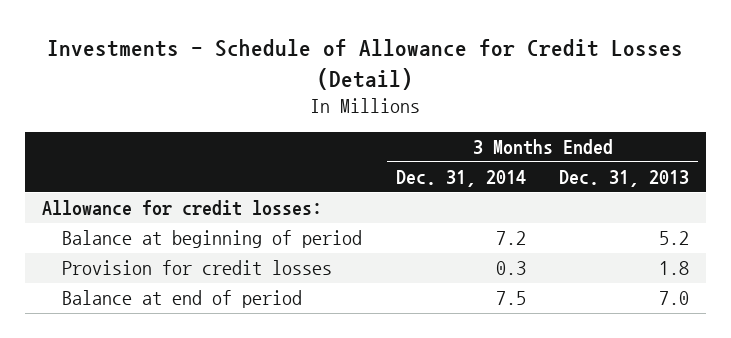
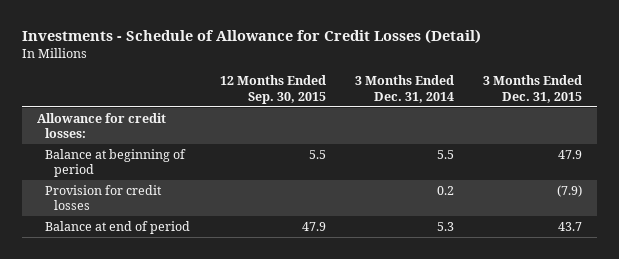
[559,170,690,188] Dec. 31, 2013 -> none
none -> [219,75,326,104] 12 Months Ended Sep. 30, 2015
none -> [483,75,583,103] 3 Months Ended Dec. 31, 2015
[495,231,526,246] 7.2 -> [436,149,454,159] 5.5
[495,261,526,276] 0.3 -> [436,185,454,195] 0.2
[495,291,526,306] 7.5 -> [436,221,454,231] 5.3

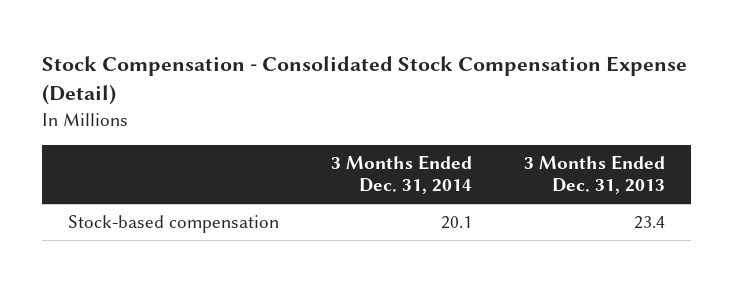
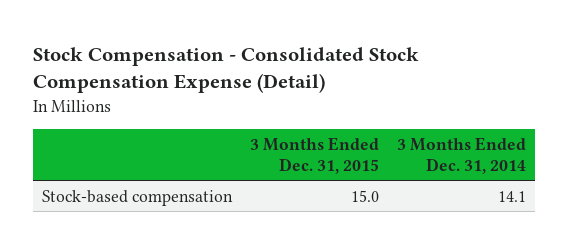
[523,154,665,195] 3 Months Ended Dec. 31, 2013 -> none
none -> [250,137,380,174] 3 Months Ended Dec. 31, 2015
[440,215,472,229] 20.1 -> [498,190,527,202] 14.1

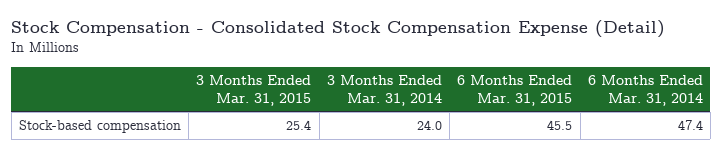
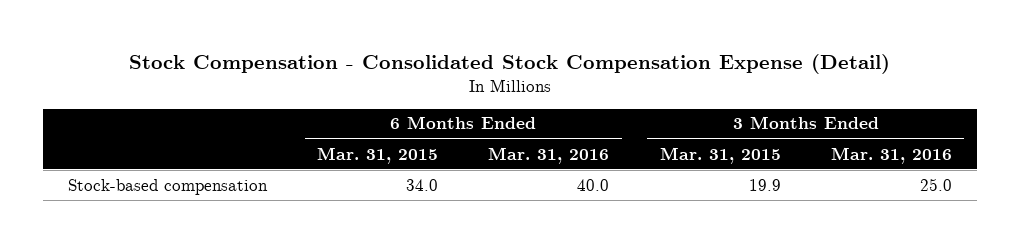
[326,75,442,106] 3 Months Ended Mar. 31, 2014 -> none
[587,75,703,106] 6 Months Ended Mar. 31, 2014 -> none
none -> [488,146,610,164] Mar. 31, 2016
none -> [830,146,952,164] Mar. 31, 2016
[286,120,312,131] 25.4 -> [748,178,781,191] 19.9
[547,120,573,131] 45.5 -> [406,178,439,191] 34.0

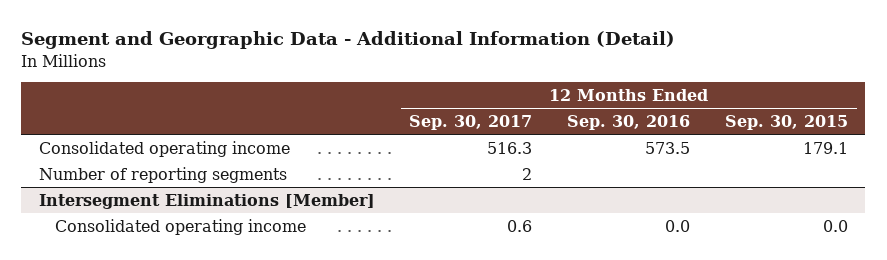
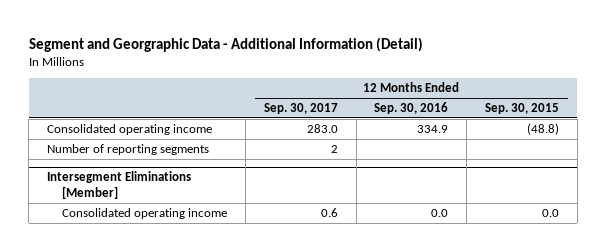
[487,141,533,154] 516.3 -> [306,123,338,133] 283.0
[645,141,691,154] 573.5 -> [417,124,449,133] 334.9
[803,141,849,154] 179.1 -> [526,122,559,135] (48.8)

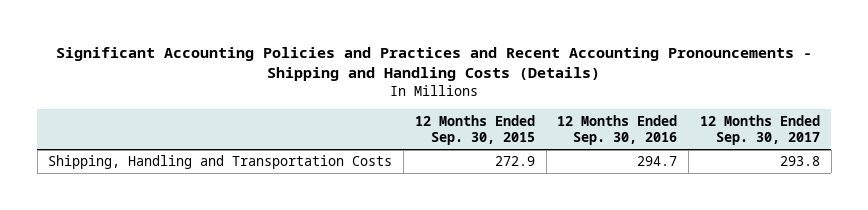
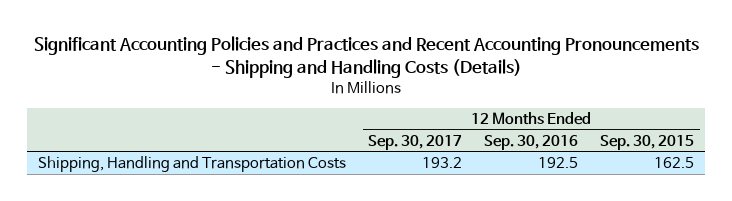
[494,156,535,167] 272.9 -> [654,157,695,169] 162.5
[637,156,678,167] 294.7 -> [538,157,579,169] 192.5
[779,156,820,167] 293.8 -> [422,157,463,169] 193.2

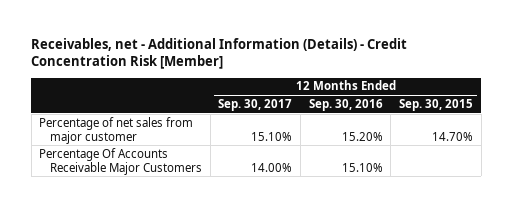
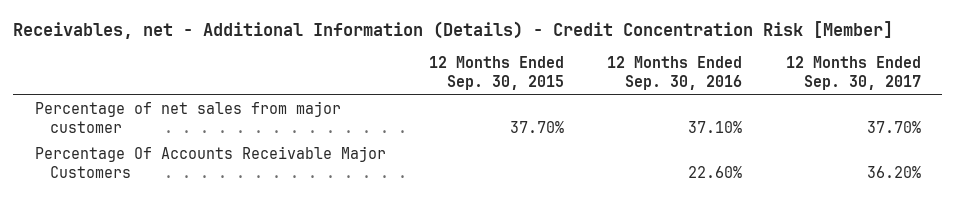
[251,131,293,141] 15.10% -> [866,120,921,133] 37.70%
[341,131,383,141] 15.20% -> [688,120,743,133] 37.10%
[432,131,474,141] 14.70% -> [510,120,565,133] 37.70%
[251,162,293,172] 14.00% -> [866,165,921,178] 36.20%
[341,162,383,172] 15.10% -> [688,165,743,178] 22.60%

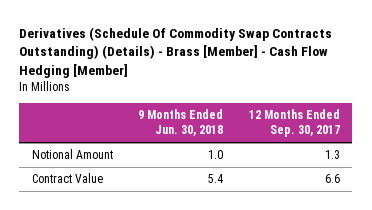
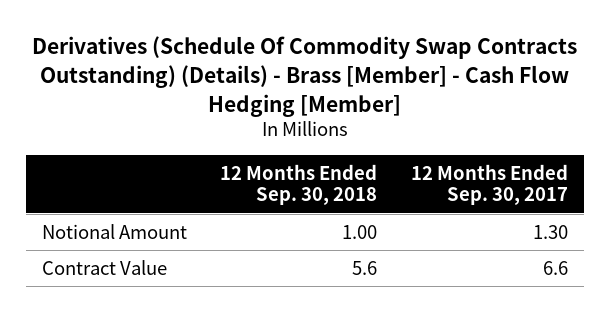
[138,109,224,137] 9 Months Ended Jun. 30, 2018 -> none
none -> [220,163,378,206] 12 Months Ended Sep. 30, 2018
[324,150,340,160] 1.3 -> [532,224,568,239] 1.30

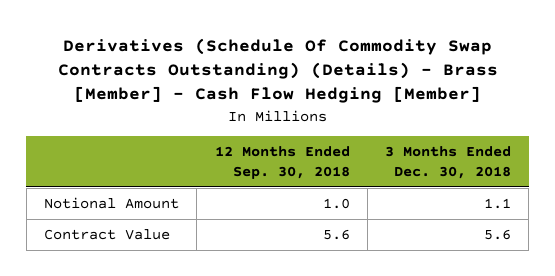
[410,163,568,206] 12 Months Ended Sep. 30, 2017 -> none
none -> [384,146,511,179] 3 Months Ended Dec. 30, 2018
[342,224,378,239] 1.00 -> [322,198,350,210] 1.0

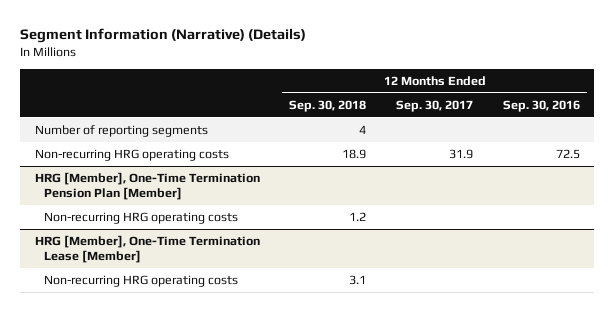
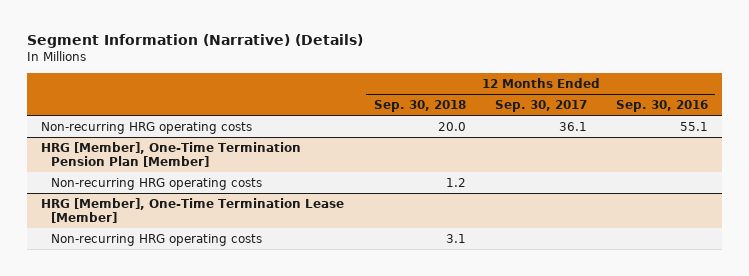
[34,125,208,138] Number of reporting segments -> none
[342,149,367,160] 18.9 -> [437,121,466,131] 20.0
[449,149,474,160] 31.9 -> [558,121,587,131] 36.1
[555,149,580,160] 72.5 -> [679,121,708,131] 55.1

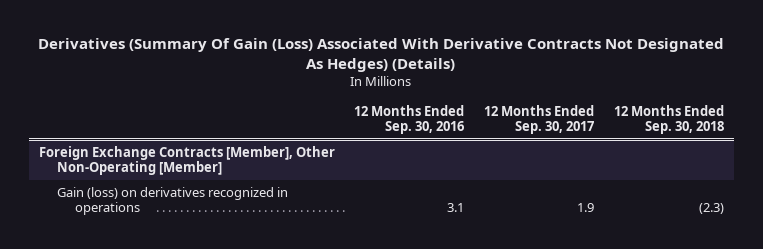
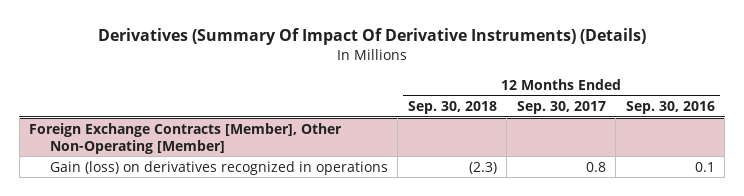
[38,37,725,72] Derivatives (Summary Of Gain (Loss) Associated With Derivative Contracts Not Designated As Hedges) (Details) -> [97,27,646,45] Derivatives (Summary Of Impact Of Derivative Instruments) (Details)
[447,203,465,213] 3.1 -> [694,161,715,172] 0.1
[577,203,595,213] 1.9 -> [585,161,606,172] 0.8

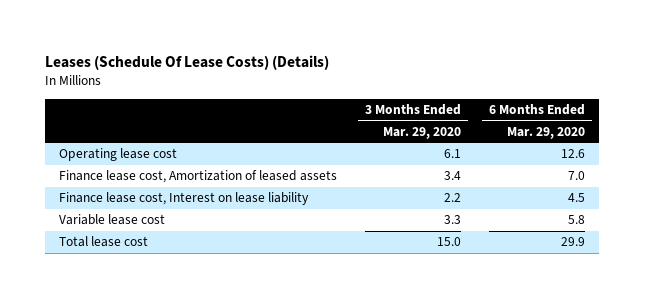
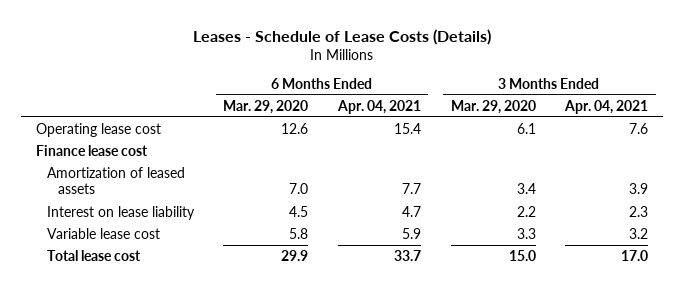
[45,54,330,70] Leases (Schedule Of Lease Costs) (Details) -> [192,28,491,45] Leases - Schedule of Lease Costs (Details)
none -> [336,99,421,114] Apr. 04, 2021
none -> [564,99,649,114] Apr. 04, 2021
none -> [35,144,148,156] Finance lease cost
[59,170,338,184] Finance lease cost, Amortization of leased assets -> [46,166,185,195] Amortization of leased assets
[59,192,310,206] Finance lease cost, Interest on lease liability -> [46,205,195,220] Interest on lease liability

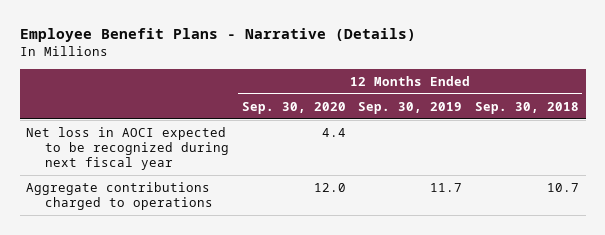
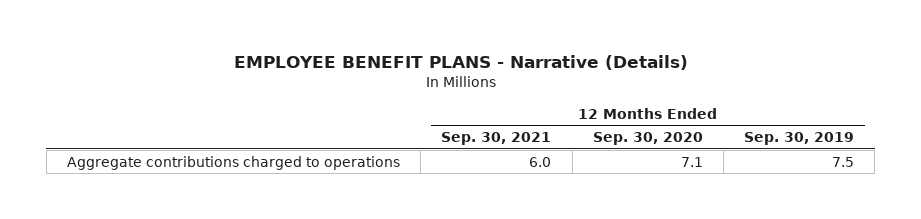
[19,28,416,43] Employee Benefit Plans - Narrative (Details) -> [233,55,688,71] EMPLOYEE BENEFIT PLANS - Narrative (Details)
[475,101,580,114] Sep. 30, 2018 -> none
none -> [441,132,552,146] Sep. 30, 2021
[26,127,229,171] Net loss in AOCI expected to be recognized during next fiscal year -> none
[313,183,346,193] 12.0 -> [680,156,703,167] 7.1
[430,183,463,193] 11.7 -> [832,156,855,167] 7.5

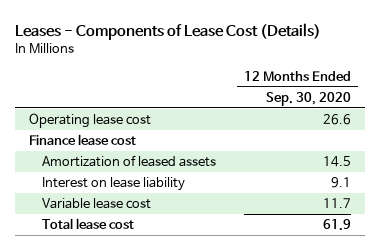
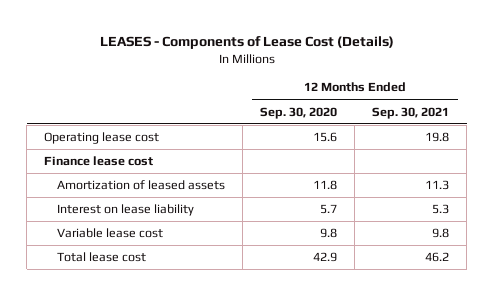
[15,22,322,40] Leases - Components of Lease Cost (Details) -> [99,36,394,50] LEASES - Components of Lease Cost (Details)
none -> [372,106,450,119] Sep. 30, 2021
[323,114,352,126] 26.6 -> [313,132,338,143] 15.6
[323,156,352,168] 14.5 -> [313,180,338,191] 11.8
[331,177,352,189] 9.1 -> [320,204,338,215] 5.7
[323,198,352,209] 11.7 -> [320,228,338,239] 9.8
[323,219,352,232] 61.9 -> [313,252,338,263] 42.9

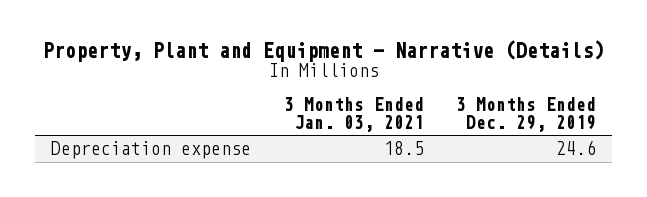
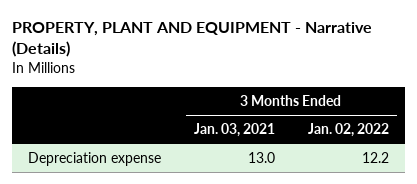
[42,39,604,62] Property, Plant and Equipment - Narrative (Details) -> [11,22,372,58] PROPERTY, PLANT AND EQUIPMENT - Narrative (Details)
[456,97,597,132] 3 Months Ended Dec. 29, 2019 -> none
none -> [307,123,389,138] Jan. 02, 2022
[383,141,424,156] 18.5 -> [247,152,275,164] 13.0

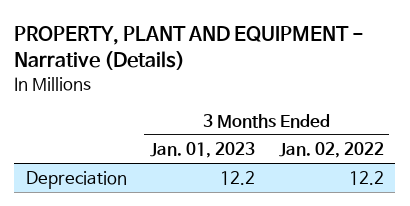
[193,123,275,138] Jan. 03, 2021 -> none
none -> [150,142,256,159] Jan. 01, 2023
[28,152,162,167] Depreciation expense -> [25,171,127,190] Depreciation

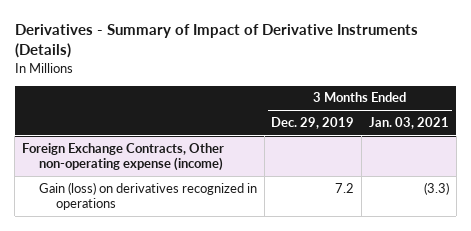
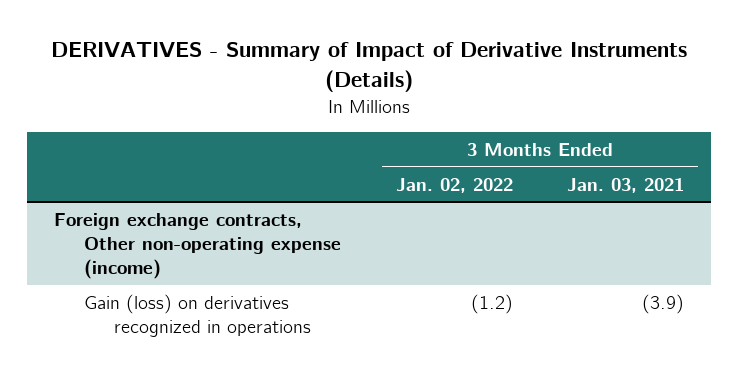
[14,24,418,59] Derivatives - Summary of Impact of Derivative Instruments (Details) -> [51,41,688,92] DERIVATIVES - Summary of Impact of Derivative Instruments (Details)
[271,117,355,130] Dec. 29, 2019 -> none
none -> [395,177,513,193] Jan. 02, 2022
[22,142,225,172] Foreign Exchange Contracts, Other non-operating expense (income) -> [54,213,342,280] Foreign exchange contracts, Other non-operating expense (income)
[423,181,449,195] (3.3) -> [642,294,685,315] (3.9)

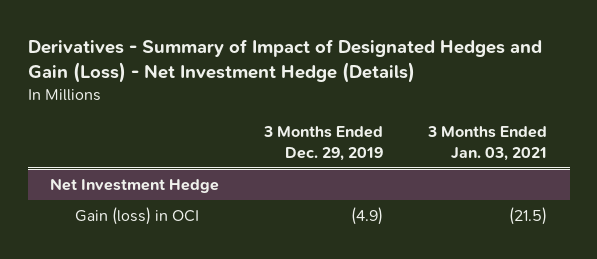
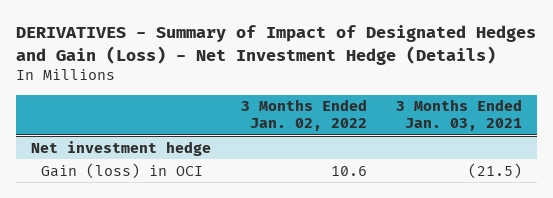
[27,38,542,84] Derivatives - Summary of Impact of Designated Hedges and Gain (Loss) - Net Investment Hedge (Details) -> [15,25,536,65] DERIVATIVES - Summary of Impact of Designated Hedges and Gain (Loss) - Net Investment Hedge (Details)
[263,126,384,161] 3 Months Ended Dec. 29, 2019 -> none
none -> [240,99,367,132] 3 Months Ended Jan. 02, 2022
[50,177,220,193] Net Investment Hedge -> [30,140,211,156] Net investment hedge

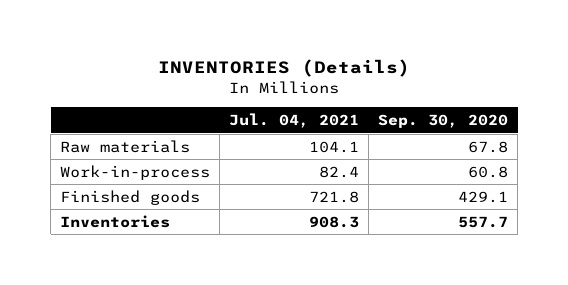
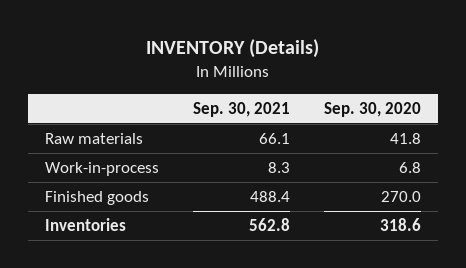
[158,59,411,78] INVENTORIES (Details) -> [146,39,320,59] INVENTORY (Details)
[229,113,360,129] Jul. 04, 2021 -> none
none -> [193,101,291,117] Sep. 30, 2021
[468,140,509,153] 67.8 -> [389,132,421,144] 41.8
[468,165,509,178] 60.8 -> [398,161,421,173] 6.8
[458,190,509,203] 429.1 -> [380,190,421,202] 270.0
[458,215,509,228] 557.7 -> [379,217,421,231] 318.6

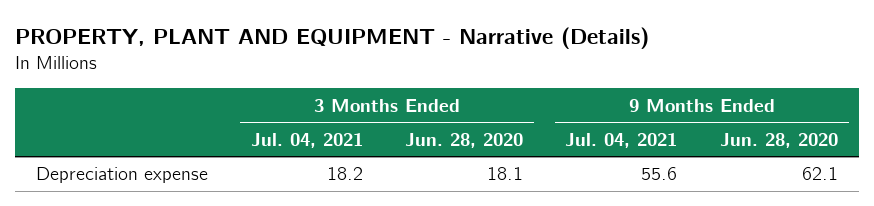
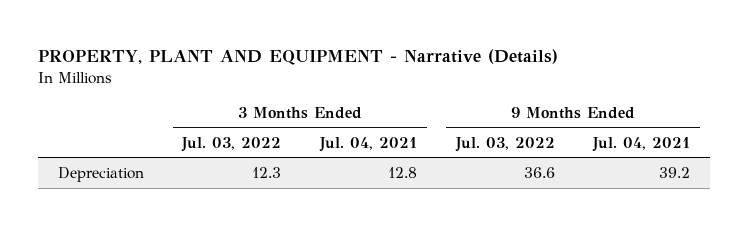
[405,132,524,148] Jun. 28, 2020 -> none
[719,132,838,148] Jun. 28, 2020 -> none
none -> [181,136,282,152] Jul. 03, 2022
none -> [454,136,555,152] Jul. 03, 2022
[36,167,209,184] Depreciation expense -> [57,167,144,183] Depreciation
[326,167,363,181] 18.2 -> [388,167,418,179] 12.8
[641,167,678,181] 55.6 -> [659,167,691,179] 39.2

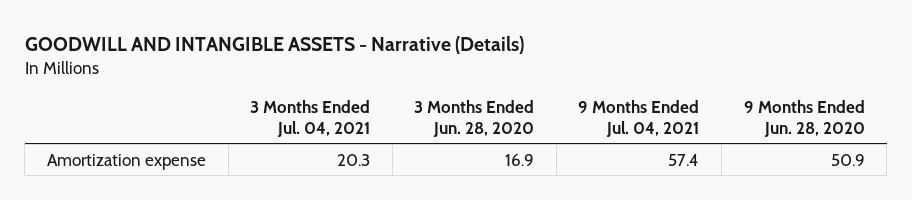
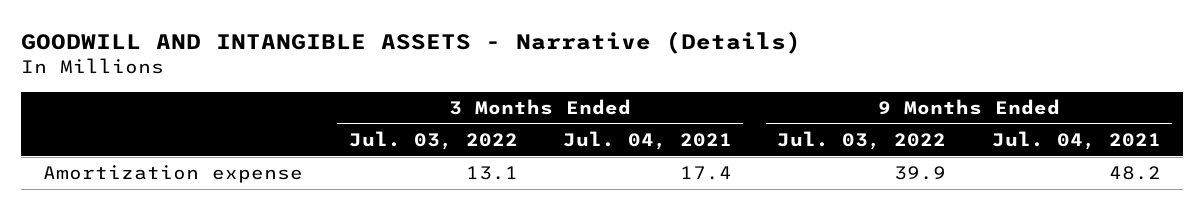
[414,99,535,137] 3 Months Ended Jun. 28, 2020 -> none
[743,99,865,137] 9 Months Ended Jun. 28, 2020 -> none
none -> [348,131,518,151] Jul. 03, 2022
none -> [777,131,947,151] Jul. 03, 2022
[337,153,371,166] 20.3 -> [679,166,732,181] 17.4
[668,153,700,166] 57.4 -> [1108,166,1161,181] 48.2

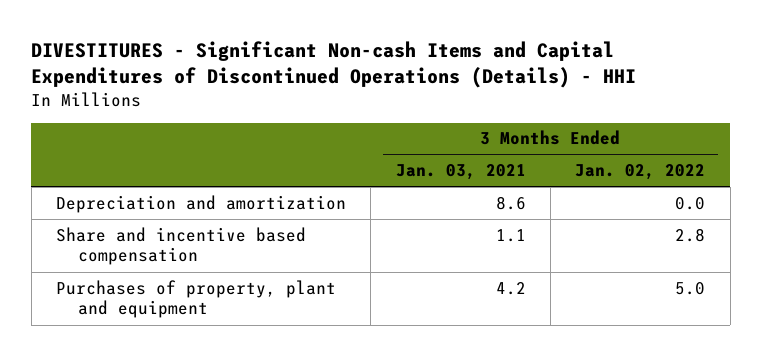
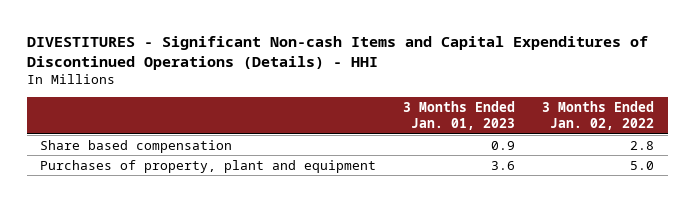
[395,164,526,181] Jan. 03, 2021 -> none
none -> [403,101,516,131] 3 Months Ended Jan. 01, 2023
[55,194,346,213] Depreciation and amortization -> none
[55,226,306,266] Share and incentive based compensation -> [40,139,233,153] Share based compensation

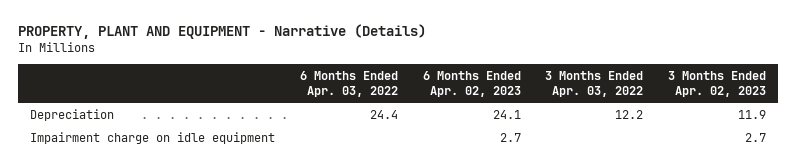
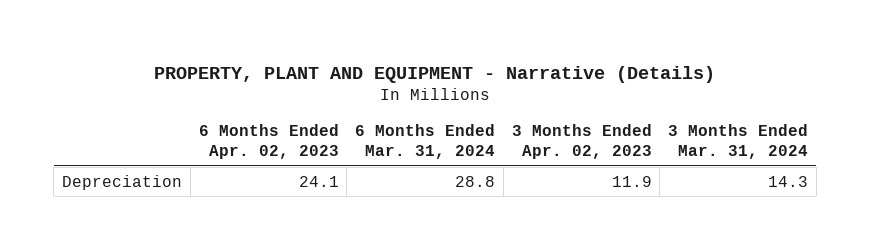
[299,70,398,98] 6 Months Ended Apr. 03, 2022 -> none
[545,70,644,98] 3 Months Ended Apr. 03, 2022 -> none
none -> [355,123,496,160] 6 Months Ended Mar. 31, 2024
none -> [668,123,809,160] 3 Months Ended Mar. 31, 2024
[30,131,276,144] Impairment charge on idle equipment -> none

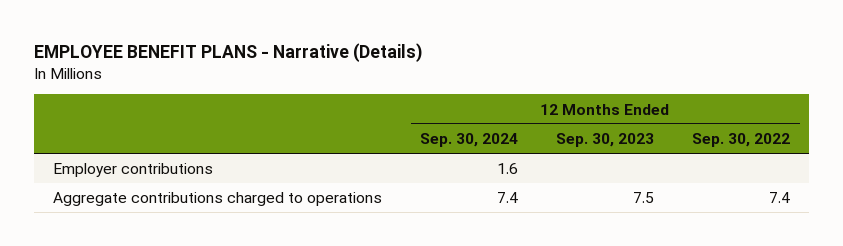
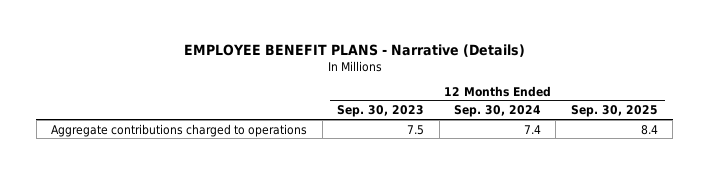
[692,132,791,147] Sep. 30, 2022 -> none
none -> [570,105,658,118] Sep. 30, 2025
[53,163,214,178] Employer contributions -> none

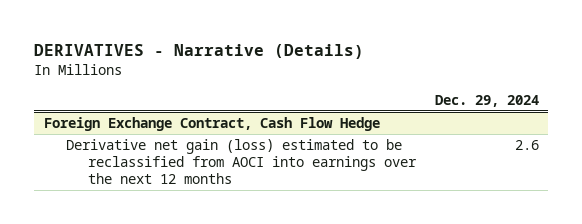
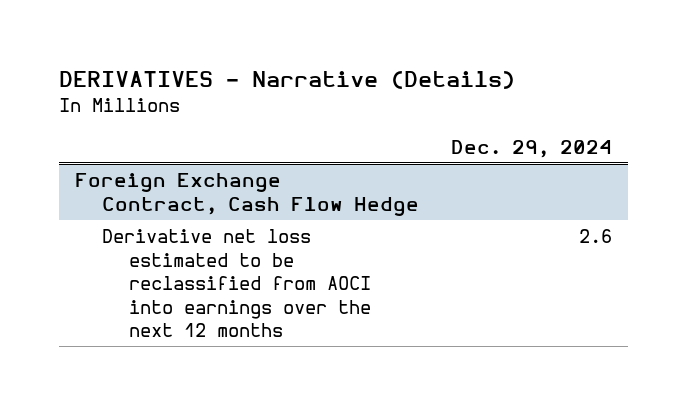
[65,138,418,184] Derivative net gain (loss) estimated to be reclassified from AOCI into earnings over the next 12 months -> [101,229,372,338] Derivative net loss estimated to be reclassified from AOCI into earnings over the next 12 months

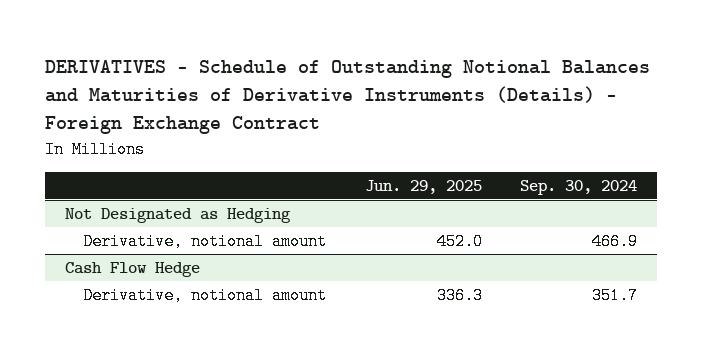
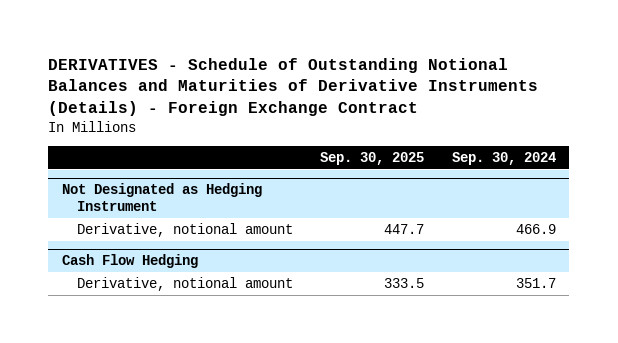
[364,179,482,194] Jun. 29, 2025 -> none
none -> [320,151,425,165] Sep. 30, 2025
[64,208,291,224] Not Designated as Hedging -> [62,183,263,211] Not Designated as Hedging Instrument
[64,262,200,278] Cash Flow Hedge -> [62,254,199,269] Cash Flow Hedging

